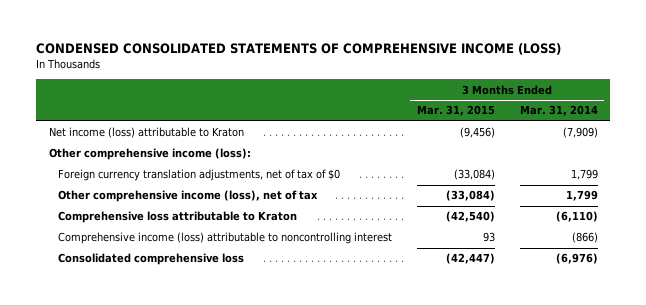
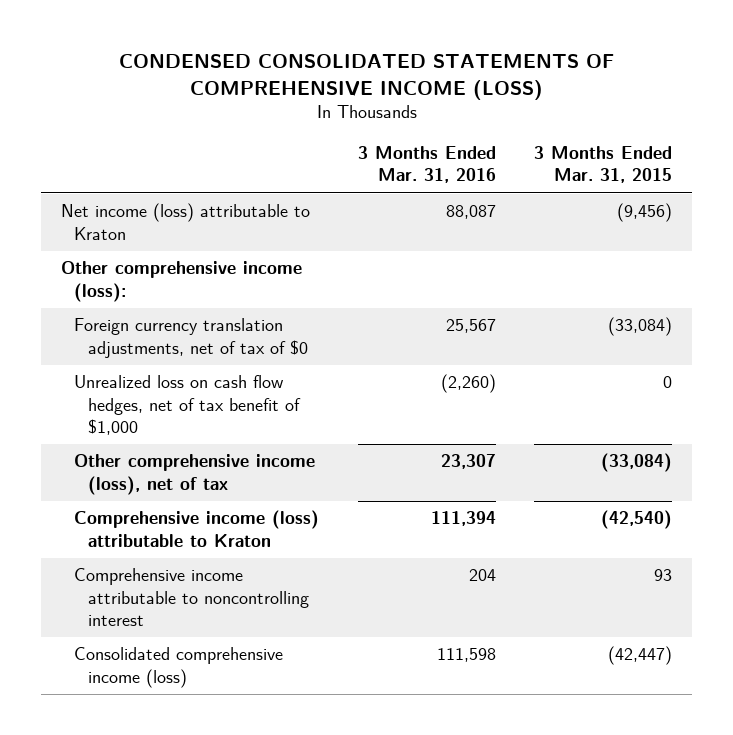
[519,105,598,117] Mar. 31, 2014 -> none
none -> [357,146,496,184] 3 Months Ended Mar. 31, 2016
none -> [74,375,302,435] Unrealized loss on cash flow hedges, net of tax benefit of $1,000
[57,211,297,224] Comprehensive loss attributable to Kraton -> [74,510,320,547] Comprehensive income (loss) attributable to Kraton
[57,232,392,245] Comprehensive income (loss) attributable to noncontrolling interest -> [74,568,310,626] Comprehensive income attributable to noncontrolling interest
[57,253,244,266] Consolidated comprehensive loss -> [74,647,284,688] Consolidated comprehensive income (loss)

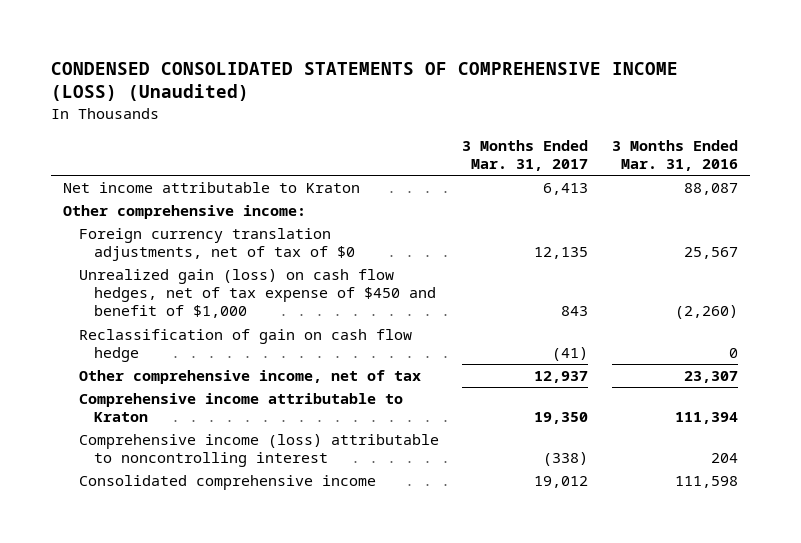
[118,54,614,101] CONDENSED CONSOLIDATED STATEMENTS OF COMPREHENSIVE INCOME (LOSS) -> [51,61,679,102] CONDENSED CONSOLIDATED STATEMENTS OF COMPREHENSIVE INCOME (LOSS) (Unaudited)
[534,146,673,184] 3 Months Ended Mar. 31, 2015 -> none
none -> [462,139,589,172] 3 Months Ended Mar. 31, 2017
[60,203,310,240] Net income (loss) attributable to Kraton -> [62,181,360,193] Net income attributable to Kraton
[60,261,302,302] Other comprehensive income (loss): -> [62,204,306,219] Other comprehensive income:
[74,375,302,435] Unrealized loss on cash flow hedges, net of tax benefit of $1,000 -> [78,268,437,319] Unrealized gain (loss) on cash flow hedges, net of tax expense of $450 and benefit of $1,000
none -> [78,328,412,363] Reclassification of gain on cash flow hedge
[74,454,316,495] Other comprehensive income (loss), net of tax -> [78,369,421,384] Other comprehensive income, net of tax
[74,510,320,547] Comprehensive income (loss) attributable to Kraton -> [78,392,403,423] Comprehensive income attributable to Kraton
[74,568,310,626] Comprehensive income attributable to noncontrolling interest -> [78,433,439,468] Comprehensive income (loss) attributable to noncontrolling interest
[74,647,284,688] Consolidated comprehensive income (loss) -> [78,474,376,490] Consolidated comprehensive income

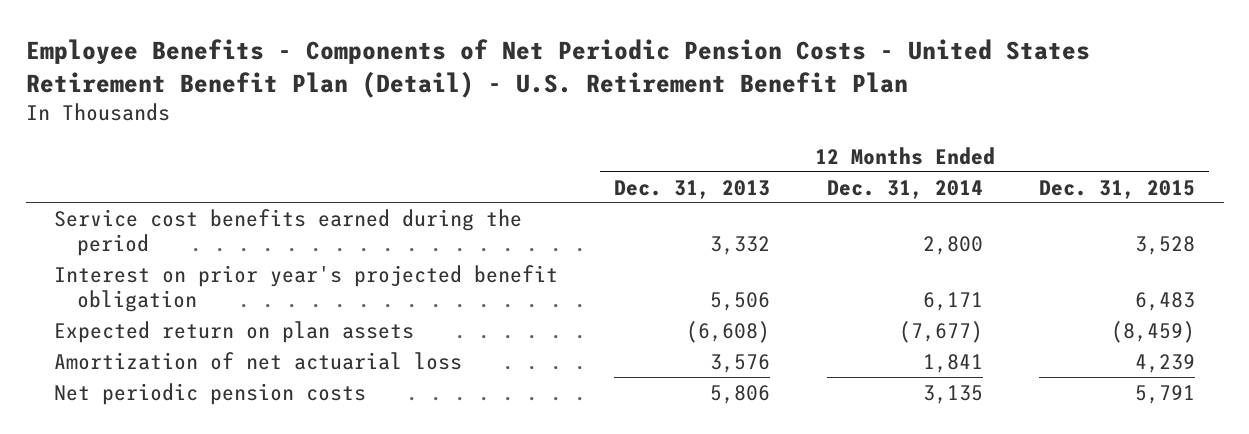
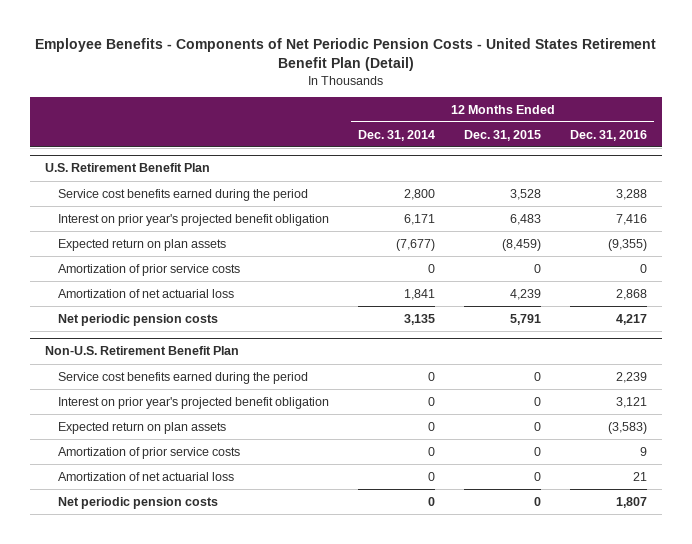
[25,38,1090,98] Employee Benefits - Components of Net Periodic Pension Costs - United States Retirement Benefit Plan (Detail) - U.S. Retirement Benefit Plan -> [34,38,656,72] Employee Benefits - Components of Net Periodic Pension Costs - United States Retirement Benefit Plan (Detail)
[614,179,771,199] Dec. 31, 2013 -> none
none -> [570,129,648,141] Dec. 31, 2016
none -> [44,163,210,173] U.S. Retirement Benefit Plan
none -> [57,263,240,276] Amortization of prior service costs
none -> [44,346,239,356] Non-U.S. Retirement Benefit Plan
none -> [57,371,308,384] Service cost benefits earned during the period
none -> [57,396,329,409] Interest on prior year's projected benefit obligation
none -> [57,421,226,434] Expected return on plan assets
none -> [57,446,240,459] Amortization of prior service costs
none -> [57,471,234,481] Amortization of net actuarial loss
none -> [57,496,218,509] Net periodic pension costs

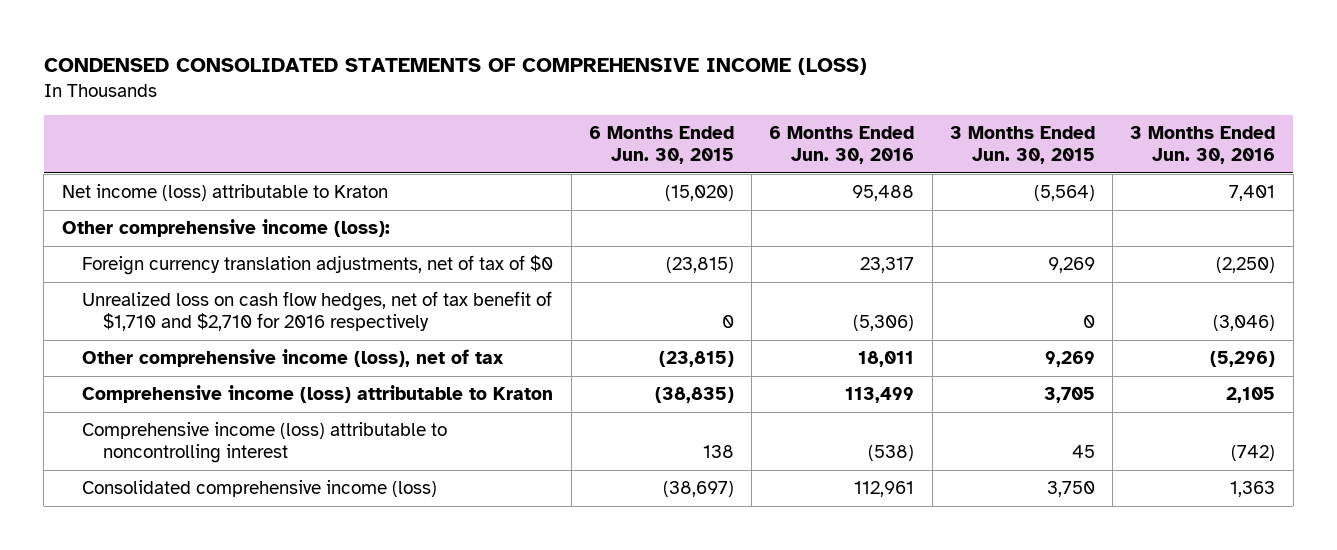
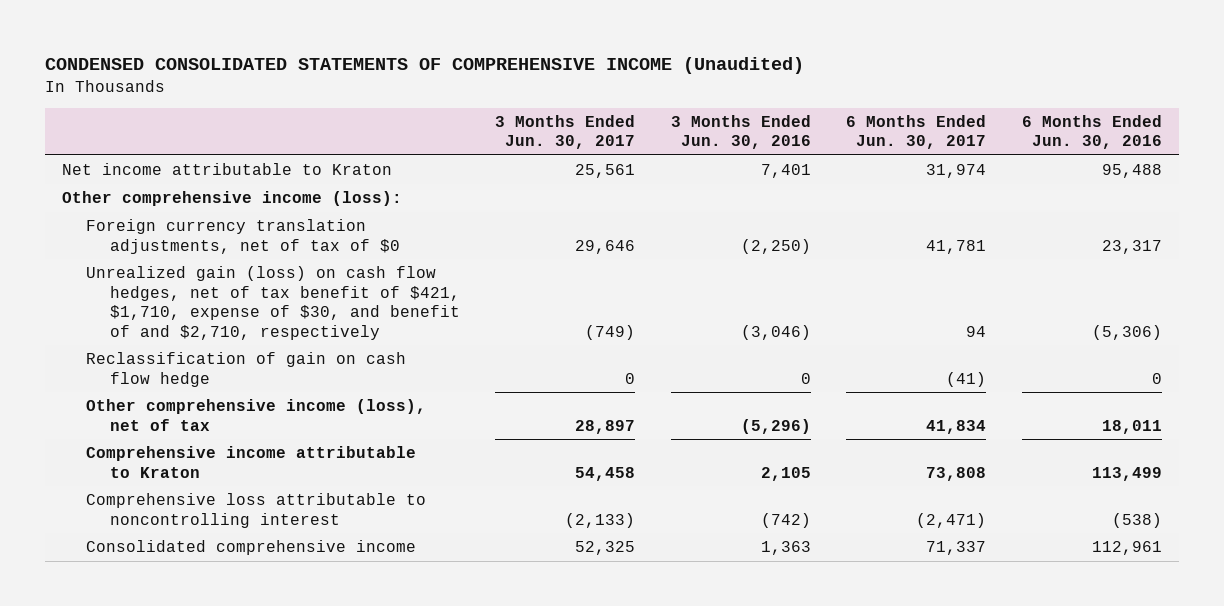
[43,58,867,76] CONDENSED CONSOLIDATED STATEMENTS OF COMPREHENSIVE INCOME (LOSS) -> [44,56,804,74] CONDENSED CONSOLIDATED STATEMENTS OF COMPREHENSIVE INCOME (Unaudited)
[588,126,734,165] 6 Months Ended Jun. 30, 2015 -> none
[949,126,1095,165] 3 Months Ended Jun. 30, 2015 -> none
none -> [495,114,636,150] 3 Months Ended Jun. 30, 2017
none -> [846,114,987,150] 6 Months Ended Jun. 30, 2017
[61,184,388,202] Net income (loss) attributable to Kraton -> [62,163,393,176] Net income attributable to Kraton
[82,291,553,332] Unrealized loss on cash flow hedges, net of tax benefit of $1,710 and $2,710 for 2016 respectively -> [86,266,460,340] Unrealized gain (loss) on cash flow hedges, net of tax benefit of $421, $1,710, expense of $30, and benefit of and $2,710, respectively
none -> [86,352,407,387] Reclassification of gain on cash flow hedge
[82,385,554,404] Comprehensive income (loss) attributable to Kraton -> [86,446,417,478] Comprehensive income attributable to Kraton
[82,422,448,464] Comprehensive income (loss) attributable to noncontrolling interest -> [86,493,427,528] Comprehensive loss attributable to noncontrolling interest
[82,480,438,498] Consolidated comprehensive income (loss) -> [86,540,417,556] Consolidated comprehensive income

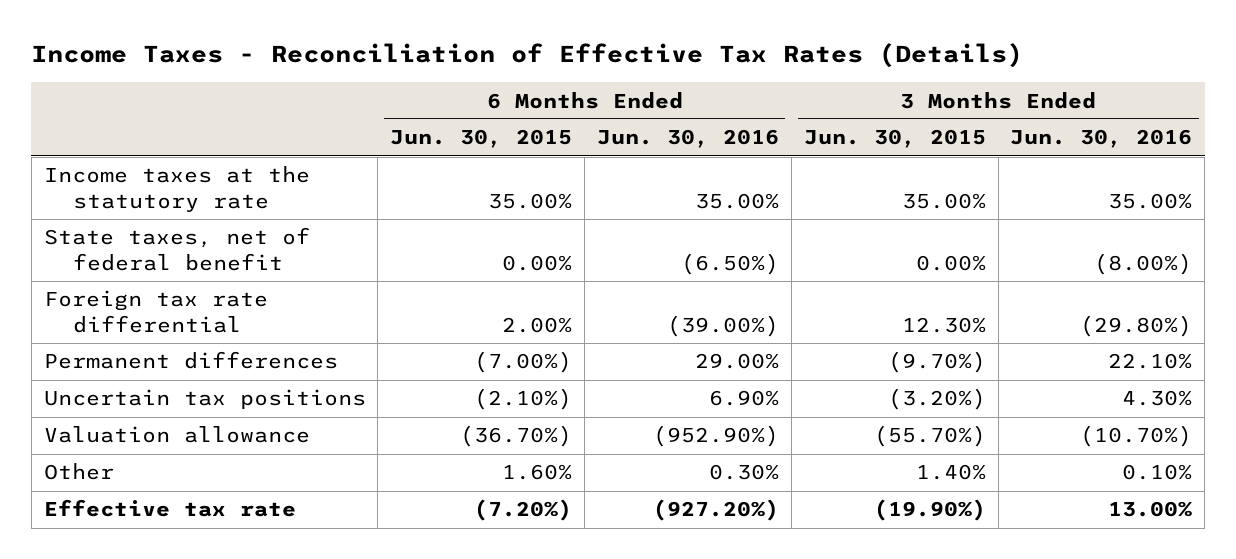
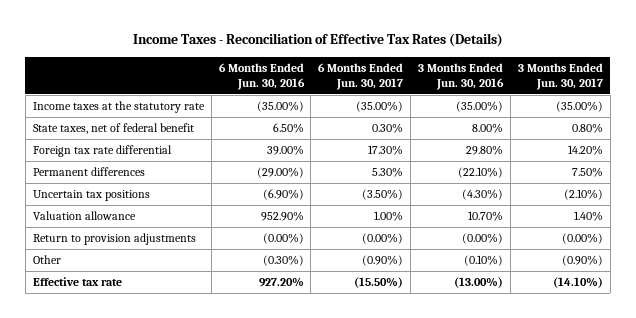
[390,129,573,149] Jun. 30, 2015 -> none
[803,129,986,149] Jun. 30, 2015 -> none
none -> [318,63,404,90] 6 Months Ended Jun. 30, 2017
none -> [517,63,603,90] 3 Months Ended Jun. 30, 2017
[694,192,779,209] 35.00% -> [256,101,304,113] (35.00%)
[1108,192,1193,209] 35.00% -> [456,101,504,113] (35.00%)
[680,252,779,275] (6.50%) -> [272,123,304,134] 6.50%
[1094,252,1193,275] (8.00%) -> [472,123,504,134] 8.00%
[666,314,779,337] (39.00%) -> [266,145,304,156] 39.00%
[1080,314,1193,337] (29.80%) -> [466,145,504,156] 29.80%
[694,353,779,370] 29.00% -> [256,167,304,179] (29.00%)
[1108,353,1193,370] 22.10% -> [458,167,504,179] (22.10%)
[708,390,779,407] 6.90% -> [262,189,304,201] (6.90%)
[1122,390,1193,407] 4.30% -> [462,189,504,201] (4.30%)
[652,425,779,448] (952.90%) -> [260,211,304,222] 952.90%
[1080,425,1193,448] (10.70%) -> [468,211,504,222] 10.70%
none -> [32,233,196,246] Return to provision adjustments
[708,464,779,481] 0.30% -> [262,255,304,267] (0.30%)
[1122,464,1193,481] 0.10% -> [464,255,504,267] (0.10%)
[652,499,779,522] (927.20%) -> [258,277,304,288] 927.20%
[1108,501,1193,518] 13.00% -> [454,277,504,289] (13.00%)

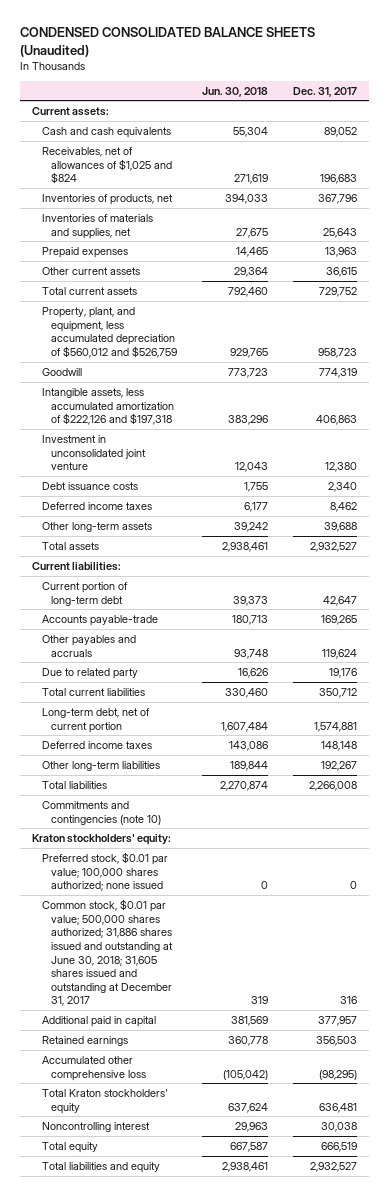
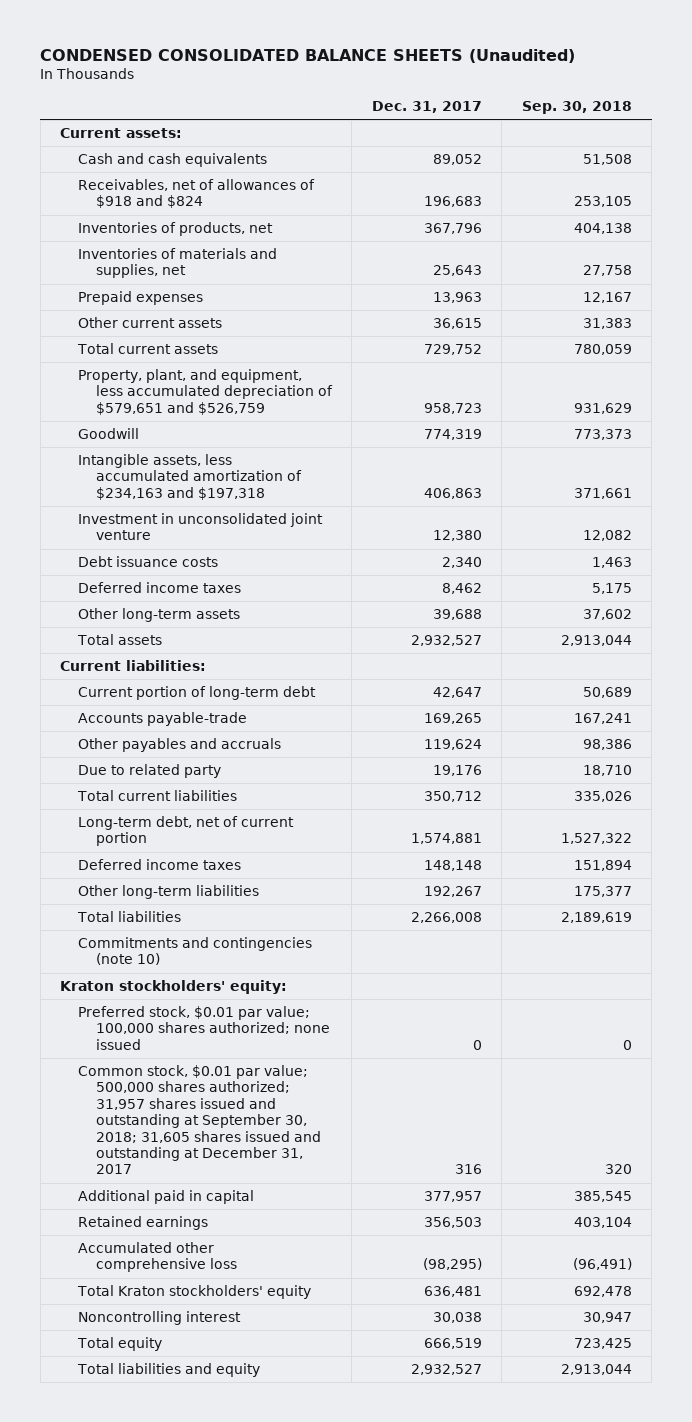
[201,86,268,97] Jun. 30, 2018 -> none
none -> [521,100,632,114] Sep. 30, 2018
[41,146,173,185] Receivables, net of allowances of $1,025 and $824 -> [78,179,316,209] Receivables, net of allowances of $918 and $824
[41,306,178,358] Property, plant, and equipment, less accumulated depreciation of $560,012 and $526,759 -> [78,369,333,415] Property, plant, and equipment, less accumulated depreciation of $579,651 and $526,759
[41,387,175,426] Intangible assets, less accumulated amortization of $222,126 and $197,318 -> [78,454,302,500] Intangible assets, less accumulated amortization of $234,163 and $197,318
[41,898,174,1007] Common stock, $0.01 par value; 500,000 shares authorized; 31,886 shares issued and outstanding at June 30, 2018; 31,605 shares issued and outstanding at December 31, 2017 -> [78,1065,321,1175] Common stock, $0.01 par value; 500,000 shares authorized; 31,957 shares issued and outstanding at September 30, 2018; 31,605 shares issued and outstanding at December 31, 2017

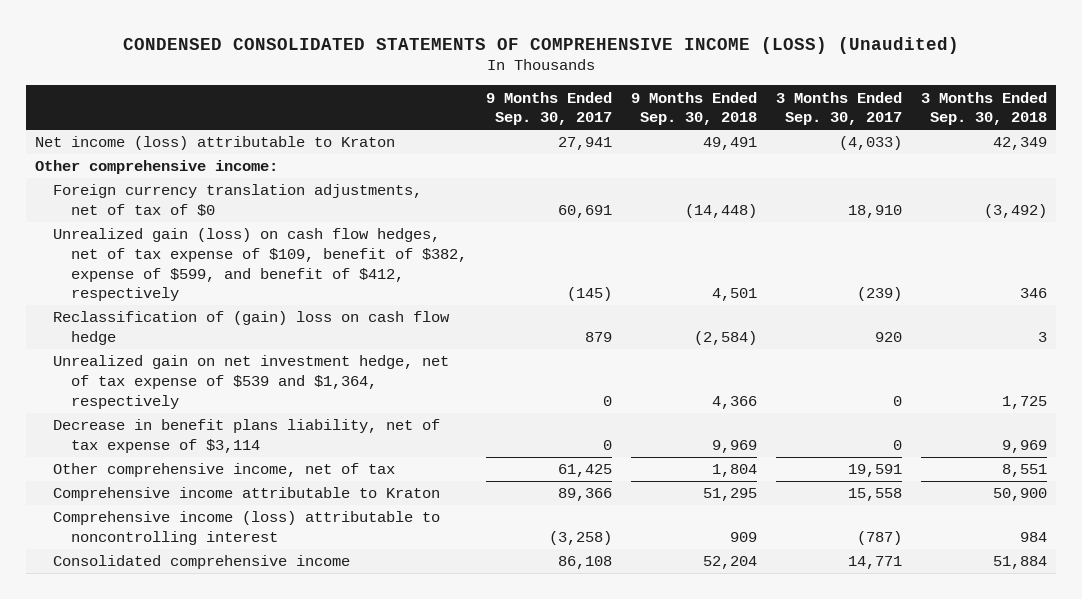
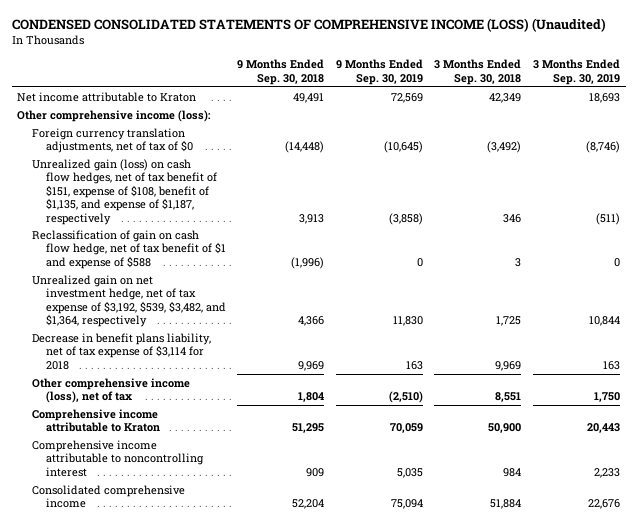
[486,91,613,126] 9 Months Ended Sep. 30, 2017 -> none
[775,91,902,126] 3 Months Ended Sep. 30, 2017 -> none
none -> [335,59,423,85] 9 Months Ended Sep. 30, 2019
none -> [532,59,620,85] 3 Months Ended Sep. 30, 2019
[35,136,396,151] Net income (loss) attributable to Kraton -> [17,91,197,102] Net income attributable to Kraton
[35,160,279,175] Other comprehensive income: -> [17,109,212,122] Other comprehensive income (loss):
[53,228,468,302] Unrealized gain (loss) on cash flow hedges, net of tax expense of $109, benefit of $382, expense of $599, and benefit of $412, respectively -> [31,158,217,225] Unrealized gain (loss) on cash flow hedges, net of tax benefit of $151, expense of $108, benefit of $1,135, and expense of $1,187, respectively
[711,288,757,302] 4,501 -> [299,213,325,224] 3,913
[53,311,451,345] Reclassification of (gain) loss on cash flow hedge -> [31,229,226,269] Reclassification of gain on cash flow hedge, net of tax benefit of $1 and expense of $588
[693,330,757,345] (2,584) -> [291,256,325,269] (1,996)
[53,355,450,409] Unrealized gain on net investment hedge, net of tax expense of $539 and $1,364, respectively -> [31,274,226,328] Unrealized gain on net investment hedge, net of tax expense of $3,192, $539, $3,482, and $1,364, respectively
[53,419,441,453] Decrease in benefit plans liability, net of tax expense of $3,114 -> [31,332,211,370] Decrease in benefit plans liability, net of tax expense of $3,114 for 2018
[53,463,396,478] Other comprehensive income, net of tax -> [31,377,190,404] Other comprehensive income (loss), net of tax
[53,511,441,545] Comprehensive income (loss) attributable to noncontrolling interest -> [31,439,204,477] Comprehensive income attributable to noncontrolling interest

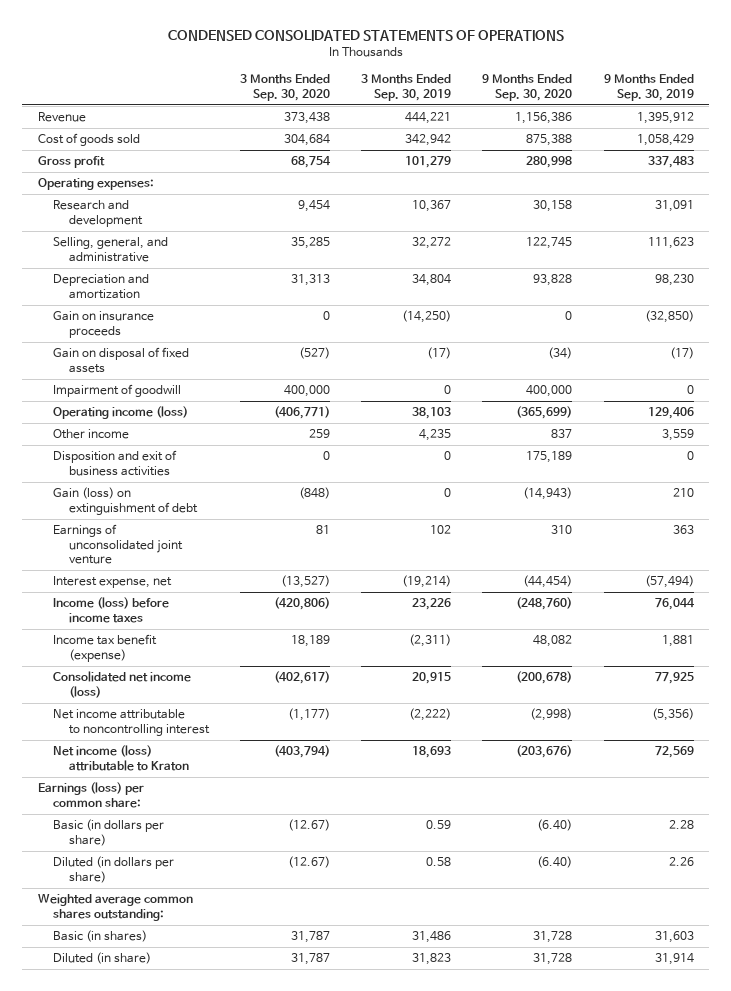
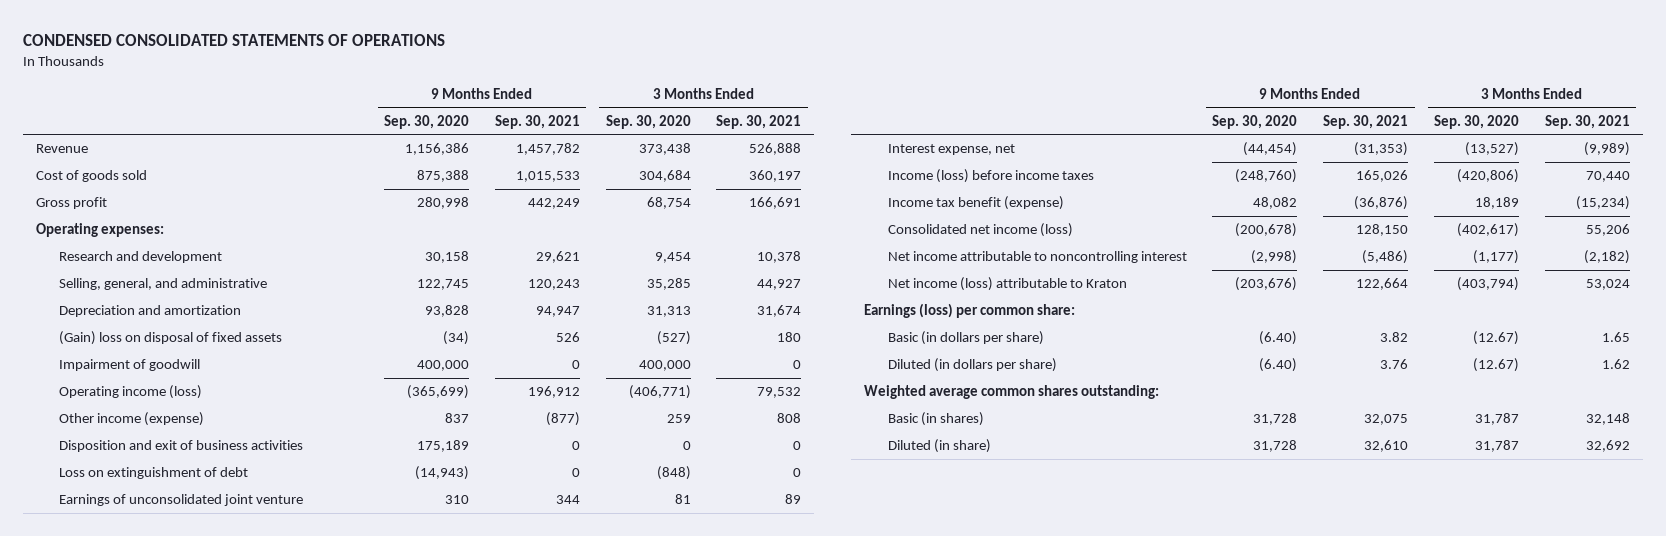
[361,74,452,101] 3 Months Ended Sep. 30, 2019 -> none
[603,74,694,101] 9 Months Ended Sep. 30, 2019 -> none
none -> [494,114,580,129] Sep. 30, 2021
none -> [716,114,802,129] Sep. 30, 2021
[53,311,155,338] Gain on insurance proceeds -> none
[53,347,190,373] Gain on disposal of fixed assets -> [59,331,283,346] (Gain) loss on disposal of fixed assets
[53,429,130,440] Other income -> [59,412,205,427] Other income (expense)
[53,487,199,515] Gain (loss) on extinguishment of debt -> [59,467,249,480] Loss on extinguishment of debt

